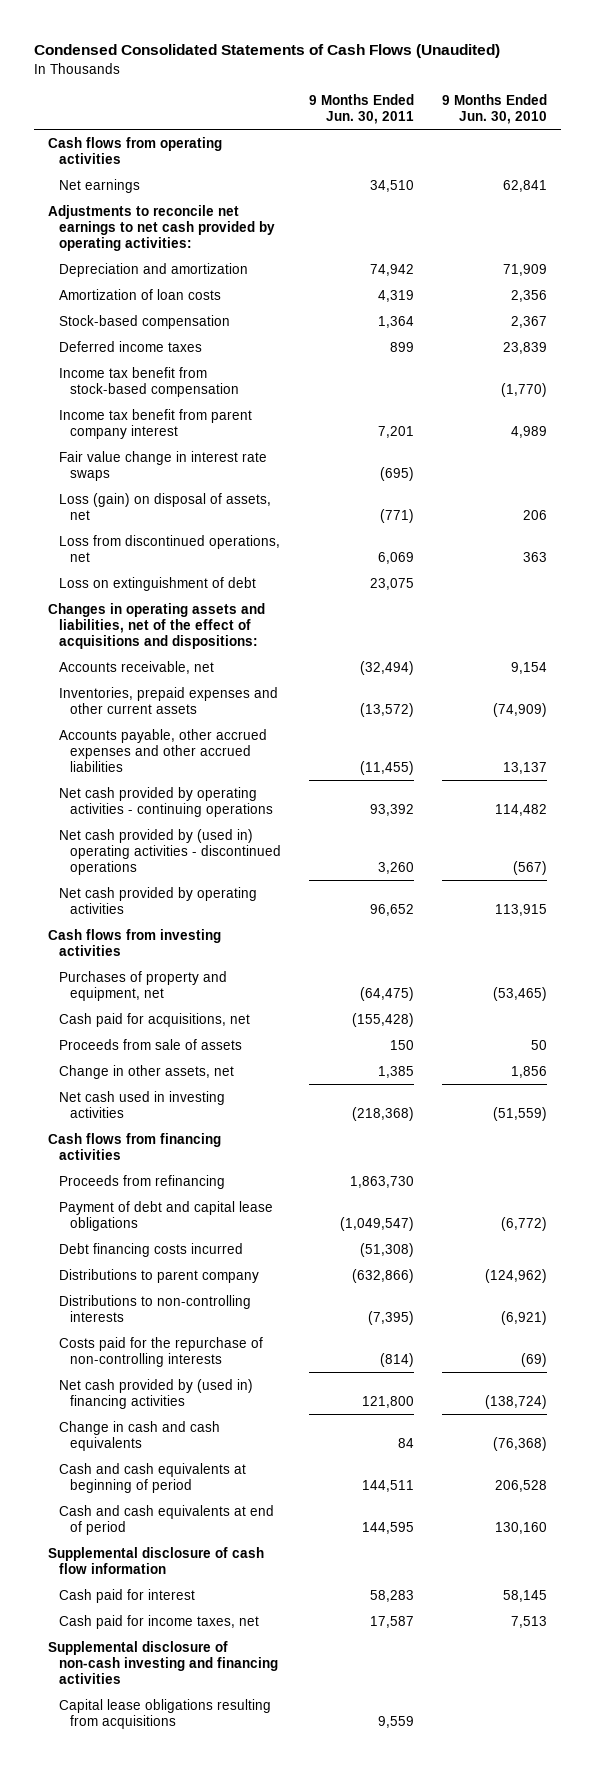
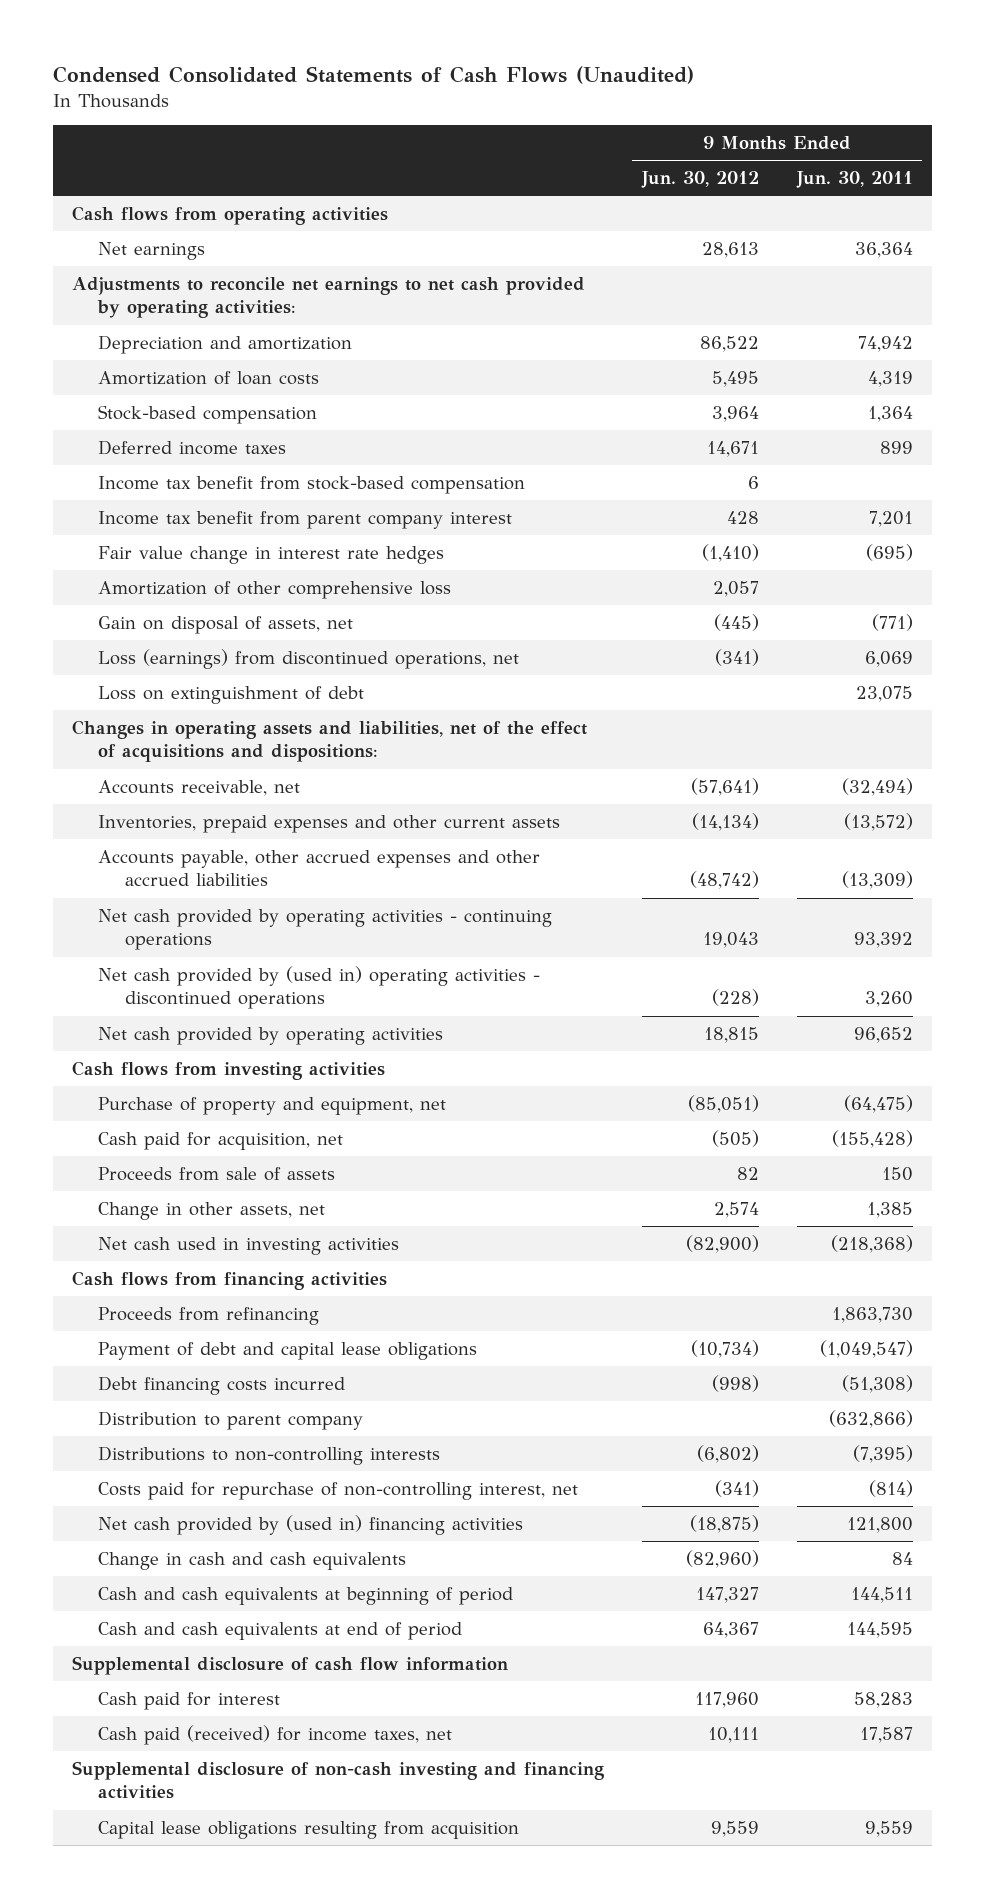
[442,93,548,125] 9 Months Ended Jun. 30, 2010 -> none
none -> [640,171,759,189] Jun. 30, 2012
[369,179,414,192] 34,510 -> [854,241,913,258] 36,364
[59,450,268,481] Fair value change in interest rate swaps -> [98,545,445,564] Fair value change in interest rate hedges
none -> [98,580,452,599] Amortization of other comprehensive loss
[59,492,272,520] Loss (gain) on disposal of assets, net -> [98,615,354,634] Gain on disposal of assets, net
[59,534,281,562] Loss from discontinued operations, net -> [98,648,520,669] Loss (earnings) from discontinued operations, net
[359,761,414,776] (11,455) -> [841,871,913,890] (13,309)
[59,970,228,1001] Purchases of property and equipment, net -> [98,1096,447,1115] Purchase of property and equipment, net
[59,1012,251,1027] Cash paid for acquisitions, net -> [98,1131,344,1150] Cash paid for acquisition, net
[59,1268,260,1283] Distributions to parent company -> [98,1410,364,1430] Distribution to parent company
[59,1336,264,1367] Costs paid for the repurchase of non-controlling interests -> [98,1481,579,1500] Costs paid for repurchase of non-controlling interest, net
[59,1614,260,1629] Cash paid for income taxes, net -> [98,1724,453,1745] Cash paid (received) for income taxes, net
[59,1698,272,1729] Capital lease obligations resulting from acquisitions -> [98,1820,520,1839] Capital lease obligations resulting from acquisition

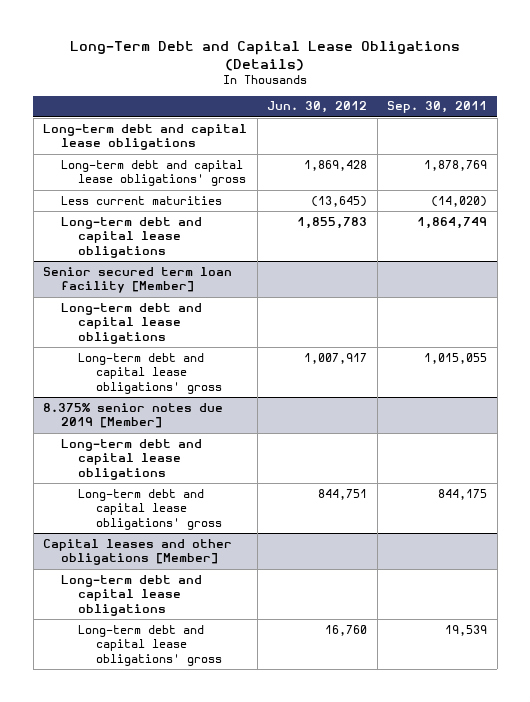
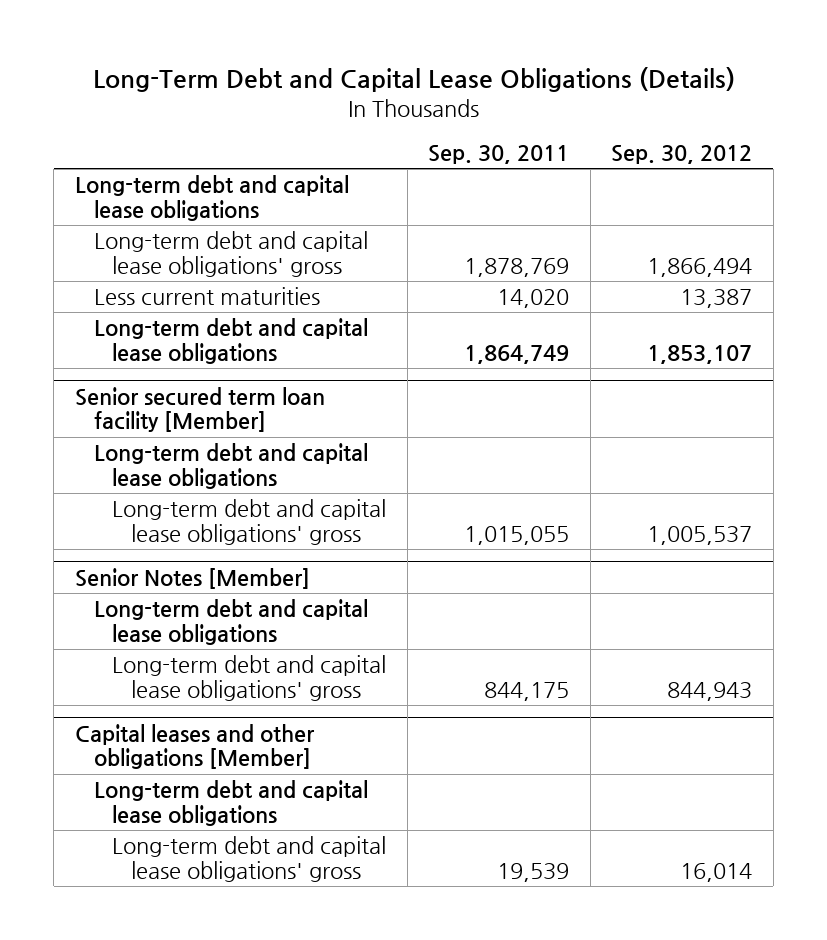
[267,101,368,114] Jun. 30, 2012 -> none
none -> [611,145,753,165] Sep. 30, 2012
[431,195,488,207] (14,020) -> [497,289,570,309] 14,020
[43,402,224,429] 8.375% senior notes due 2019 [Member] -> none
none -> [74,567,310,589] Senior Notes [Member]

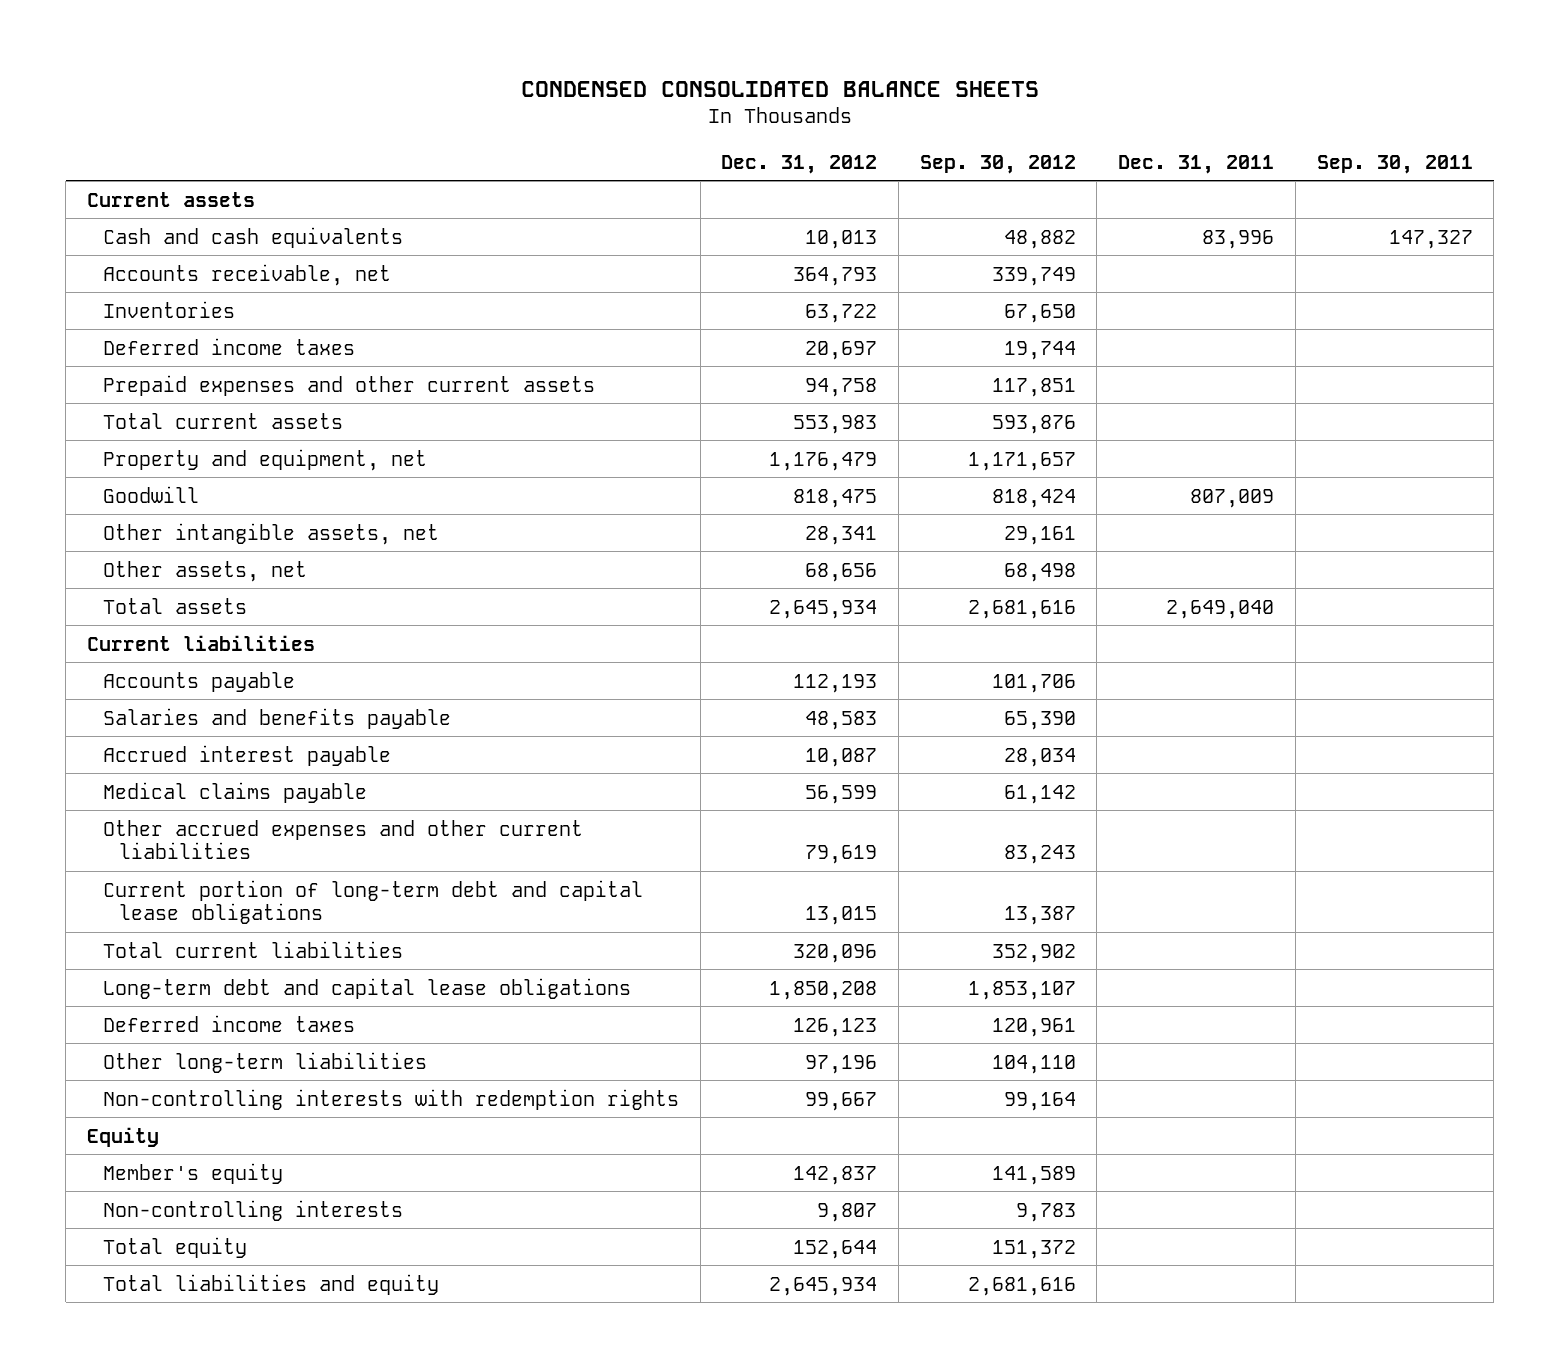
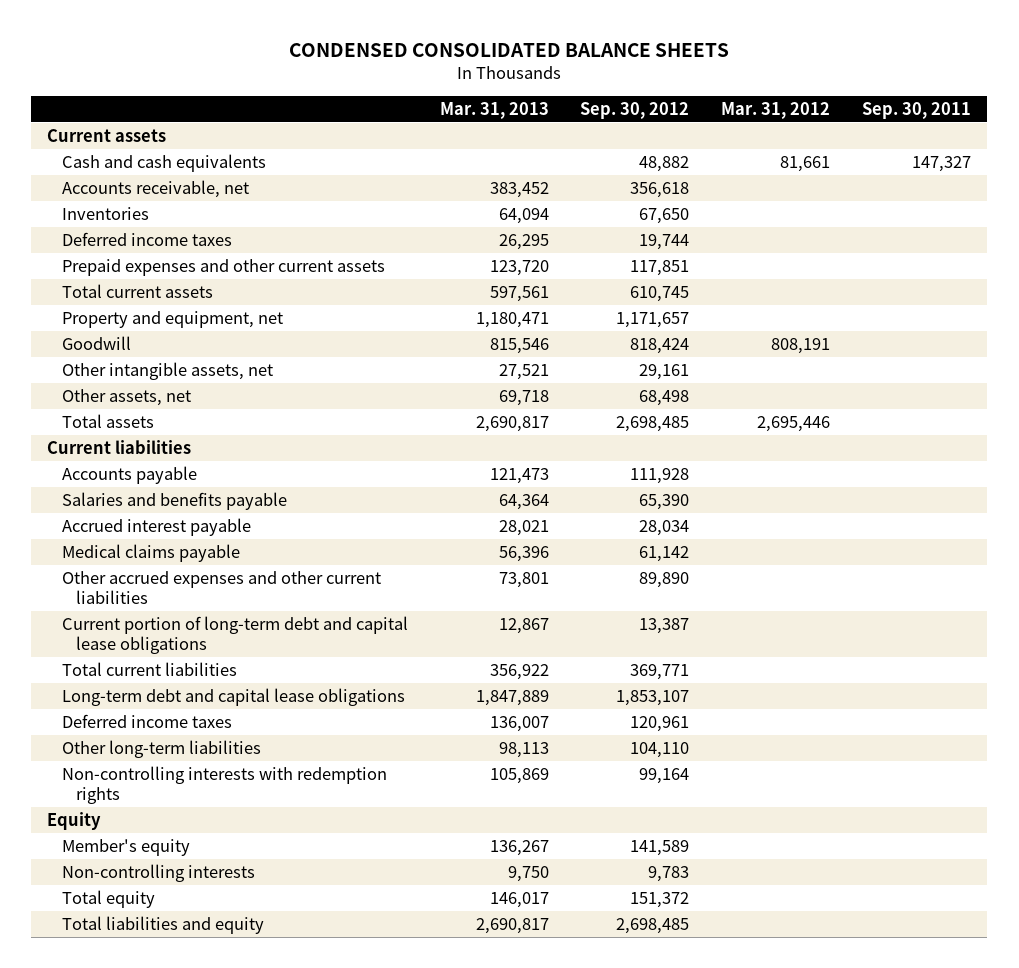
[721,154,878,174] Dec. 31, 2012 -> none
[1118,154,1275,174] Dec. 31, 2011 -> none
none -> [439,101,549,119] Mar. 31, 2013
none -> [721,101,831,119] Mar. 31, 2012
[991,266,1076,286] 339,749 -> [630,182,690,199] 356,618
[991,414,1076,434] 593,876 -> [630,286,690,303] 610,745
[967,599,1076,619] 2,681,616 -> [616,416,690,433] 2,698,485
[991,673,1076,693] 101,706 -> [630,468,690,485] 111,928
[1003,845,1076,865] 83,243 -> [639,572,690,589] 89,890
[991,943,1076,963] 352,902 -> [630,664,690,681] 369,771
[967,1276,1076,1296] 2,681,616 -> [616,918,690,935] 2,698,485

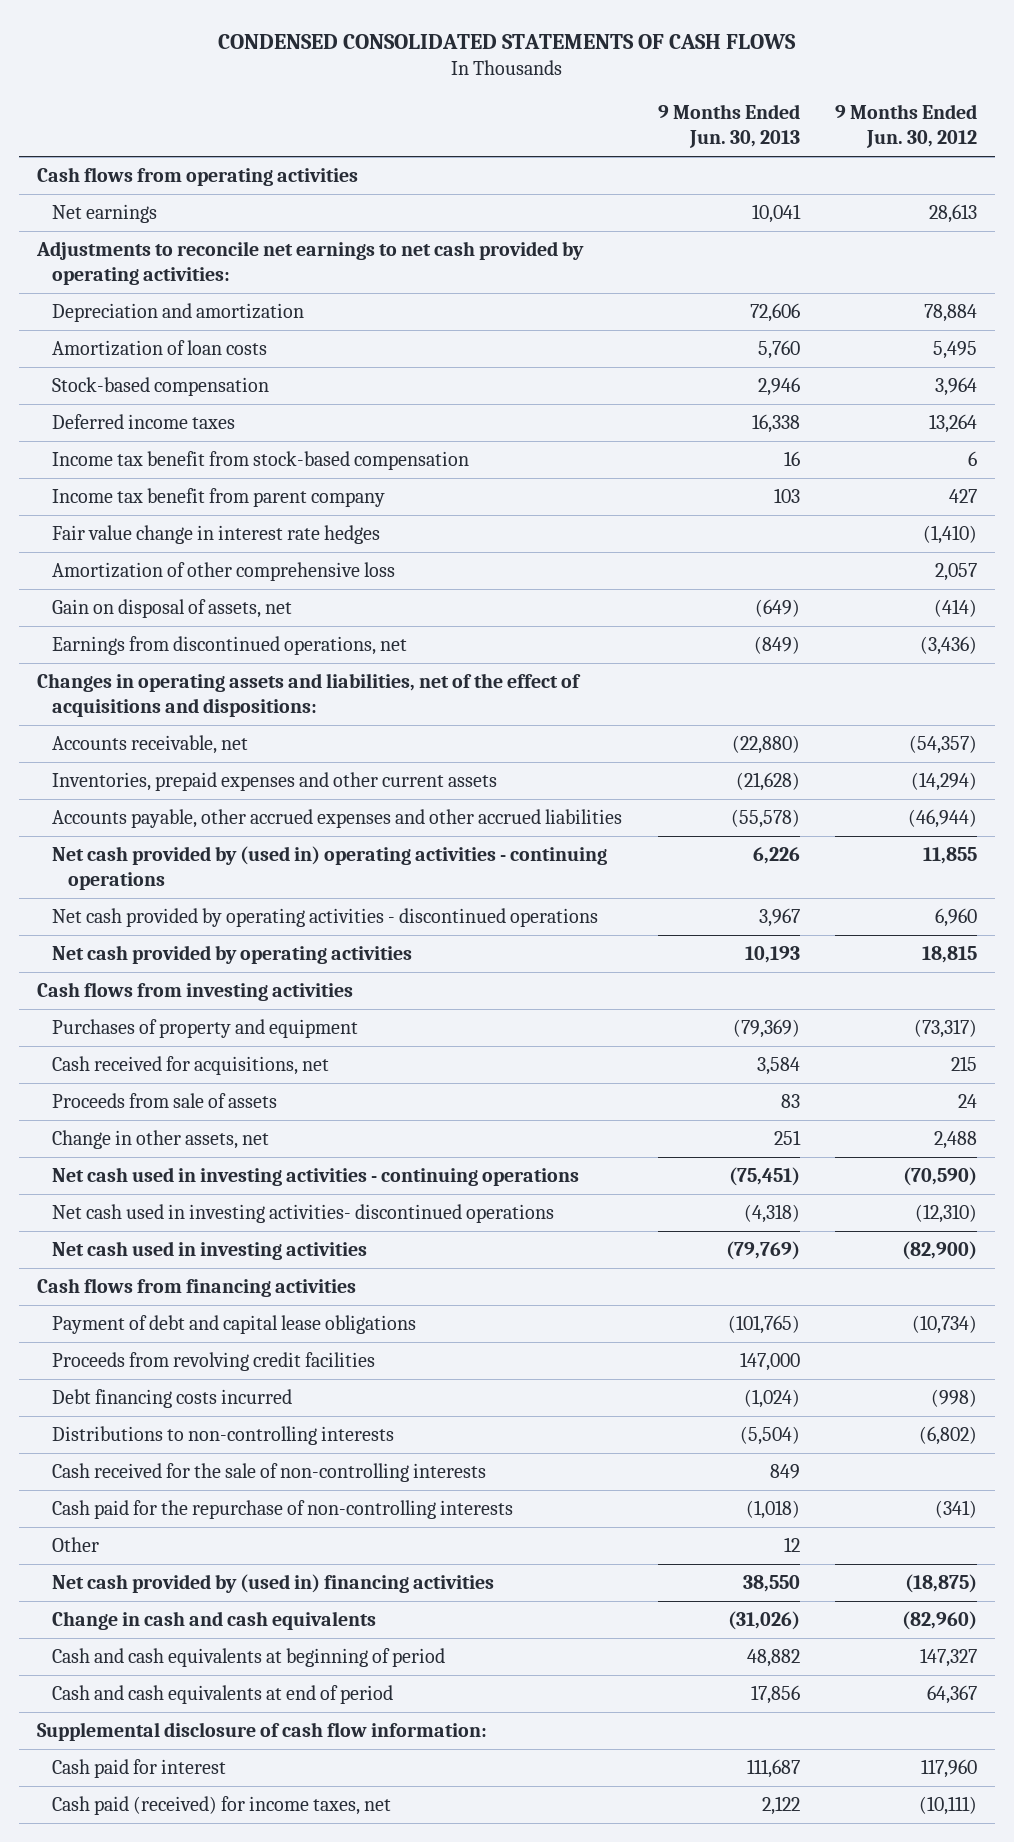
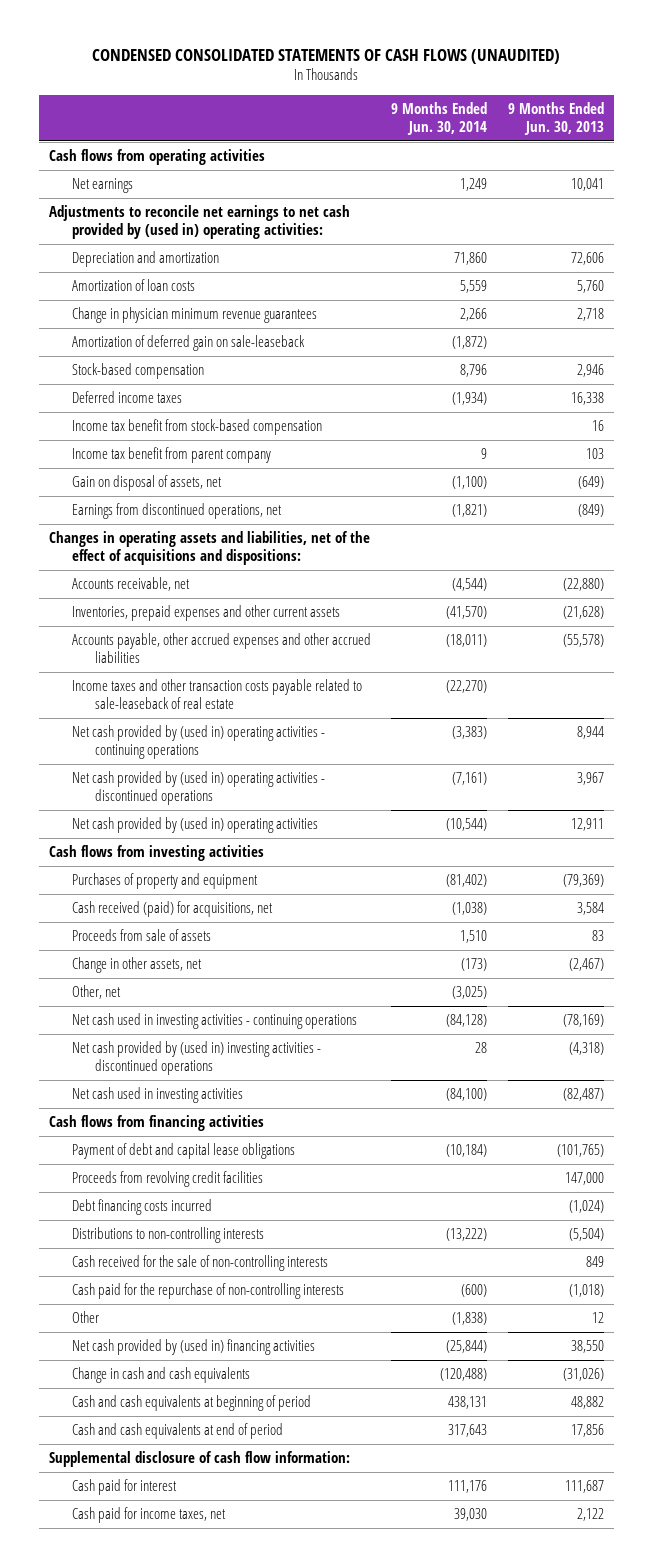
[217,33,796,49] CONDENSED CONSOLIDATED STATEMENTS OF CASH FLOWS -> [92,49,561,65] CONDENSED CONSOLIDATED STATEMENTS OF CASH FLOWS (UNAUDITED)
[835,104,978,149] 9 Months Ended Jun. 30, 2012 -> none
none -> [391,102,488,135] 9 Months Ended Jun. 30, 2014
[35,241,584,285] Adjustments to reconcile net earnings to net cash provided by operating activities: -> [48,205,350,239] Adjustments to reconcile net earnings to net cash provided by (used in) operating activities:
none -> [71,307,317,324] Change in physician minimum revenue guarantees
none -> [71,335,305,352] Amortization of deferred gain on sale-leaseback
[52,525,381,545] Fair value change in interest rate hedges -> none
[52,562,396,582] Amortization of other comprehensive loss -> none
none -> [71,679,362,709] Income taxes and other transaction costs payable related to sale-leaseback of real estate
[752,847,800,865] 6,226 -> [576,726,604,740] 8,944
[52,908,599,928] Net cash provided by operating activities - discontinued operations -> [71,771,325,805] Net cash provided by (used in) operating activities - discontinued operations
[52,945,413,965] Net cash provided by operating activities -> [71,817,318,834] Net cash provided by (used in) operating activities
[744,946,800,964] 10,193 -> [570,818,604,832] 12,911
[52,1056,330,1076] Cash received for acquisitions, net -> [71,901,273,918] Cash received (paid) for acquisitions, net
[773,1130,801,1146] 251 -> [568,958,604,972] (2,467)
none -> [71,985,121,1000] Other, net
[728,1167,800,1187] (75,451) -> [562,1014,604,1028] (78,169)
[52,1204,555,1224] Net cash used in investing activities- discontinued operations -> [71,1041,321,1075] Net cash provided by (used in) investing activities - discontinued operations
[725,1241,800,1261] (79,769) -> [562,1088,604,1102] (82,487)
[52,1796,392,1816] Cash paid (received) for income taxes, net -> [71,1507,226,1524] Cash paid for income taxes, net

